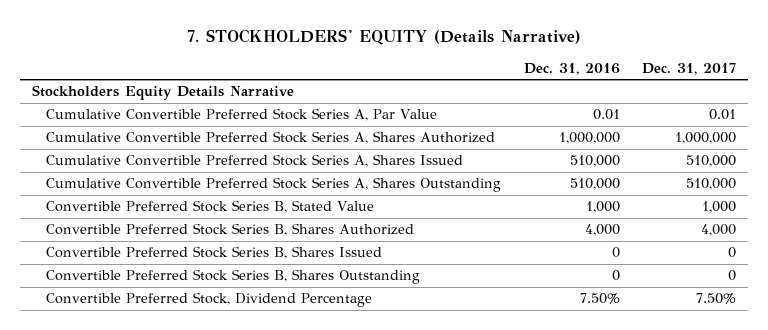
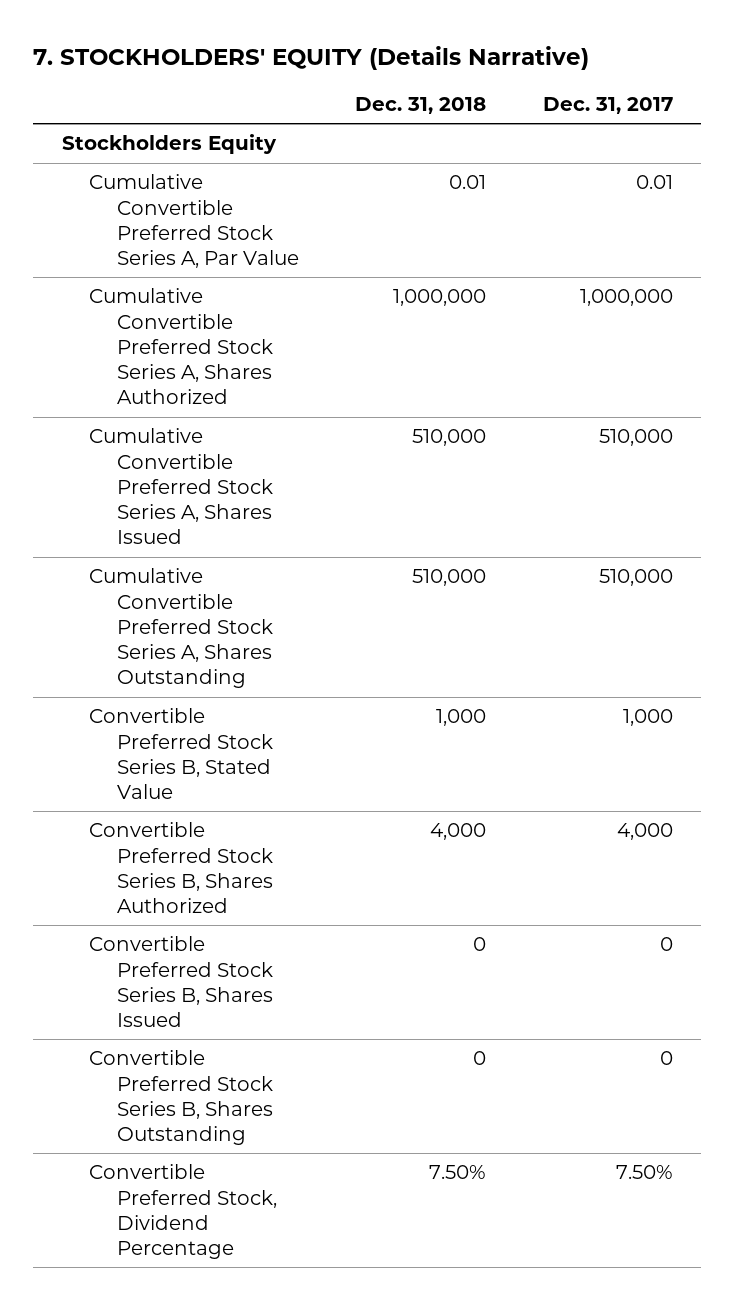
[523,62,620,75] Dec. 31, 2016 -> none
none -> [355,97,487,115] Dec. 31, 2018
[31,85,294,101] Stockholders Equity Details Narrative -> [61,134,277,155] Stockholders Equity

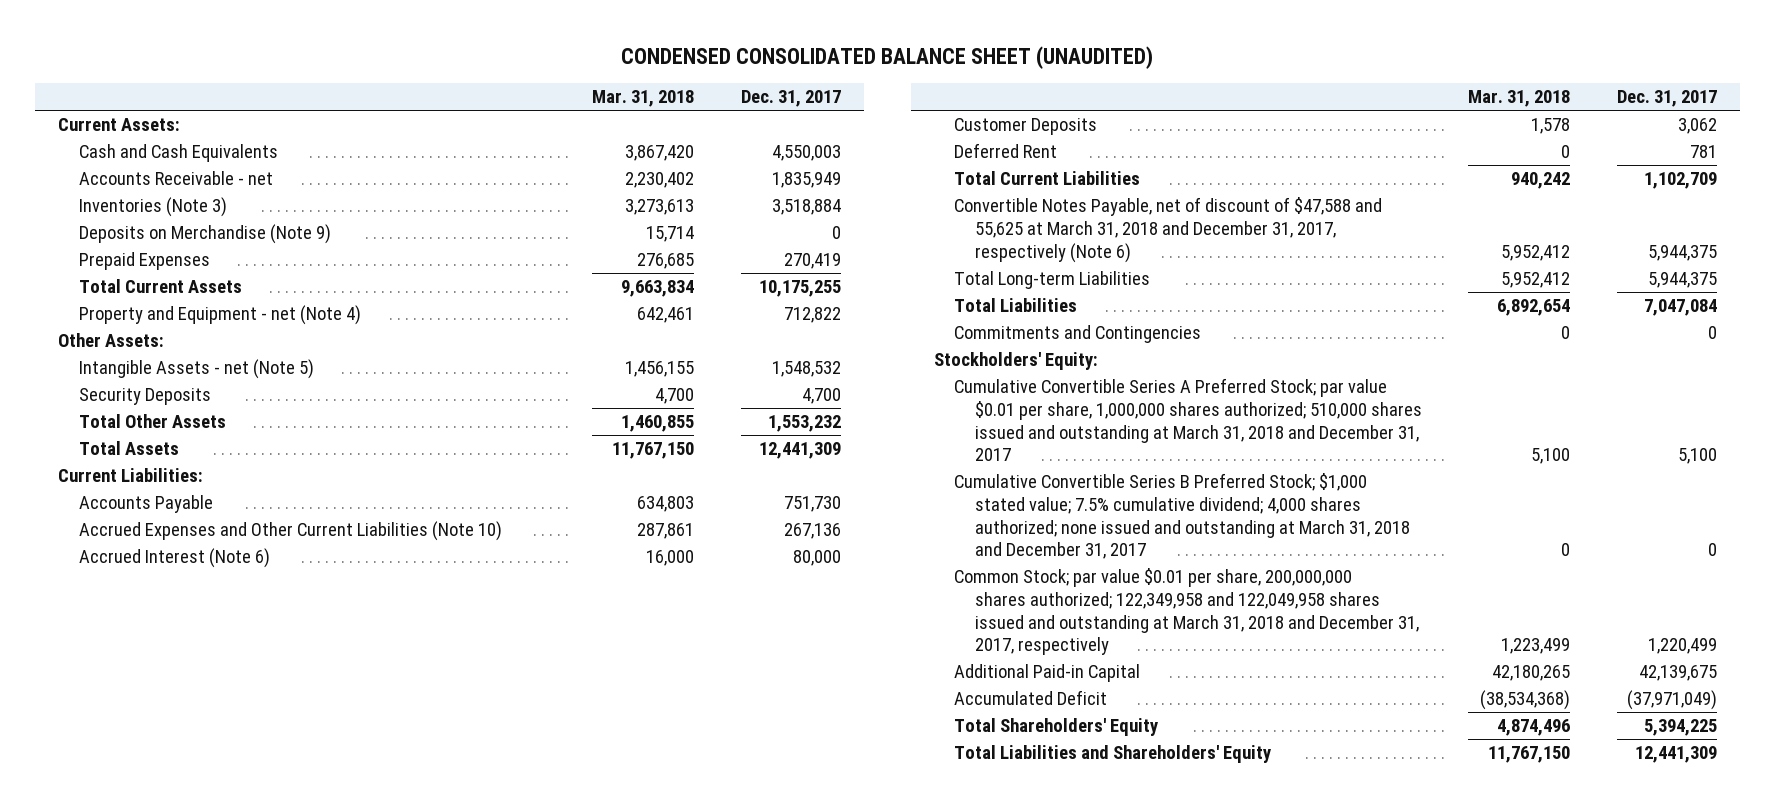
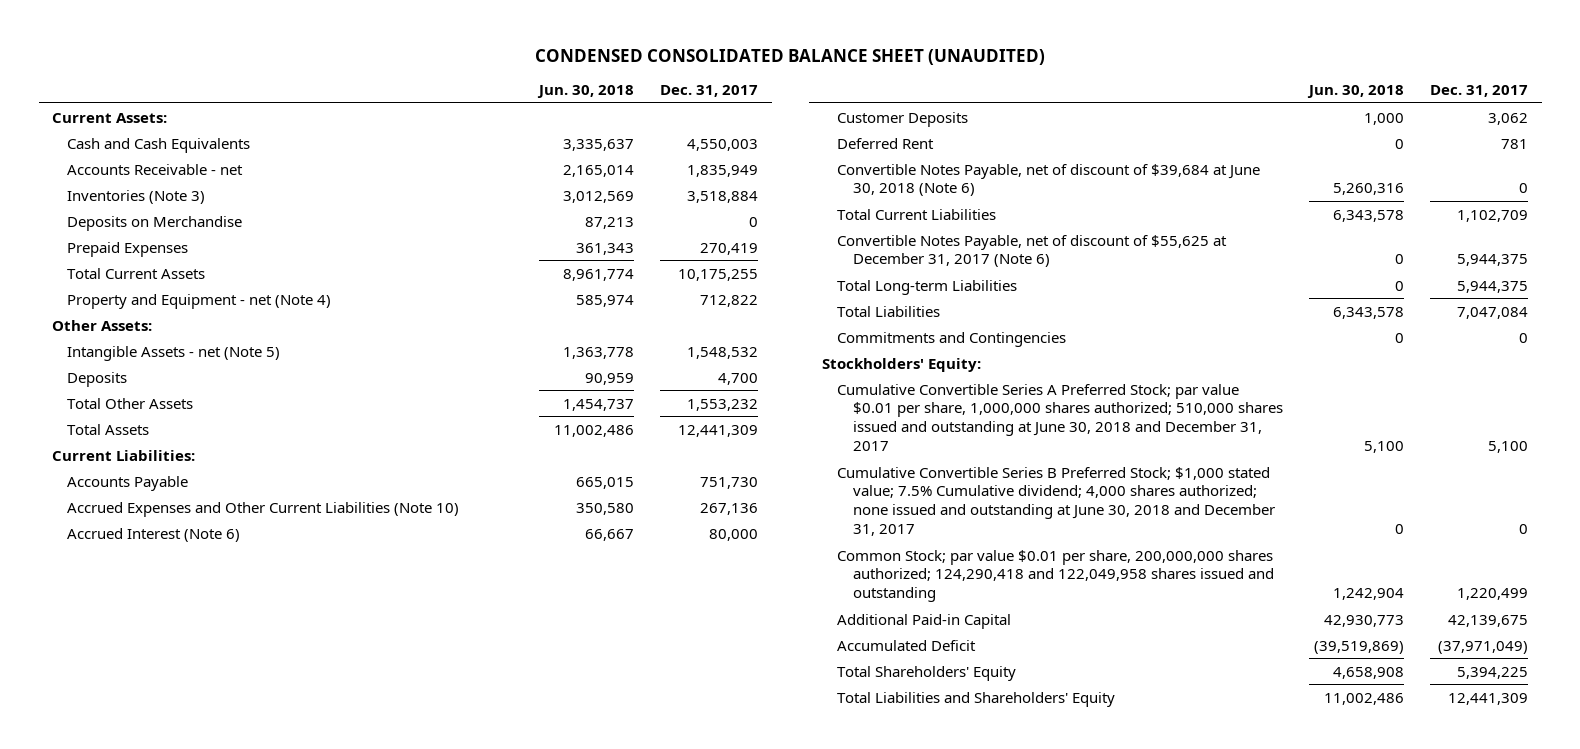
[592,90,695,108] Mar. 31, 2018 -> none
none -> [537,84,635,98] Jun. 30, 2018
[78,224,331,245] Deposits on Merchandise (Note 9) -> [67,215,243,231] Deposits on Merchandise
[78,388,211,406] Security Deposits -> [67,371,128,387] Deposits
none -> [837,163,1261,197] Convertible Notes Payable, net of discount of $39,684 at June 30, 2018 (Note 6)
[954,197,1383,263] Convertible Notes Payable, net of discount of $47,588 and 55,625 at March 31, 2018 and December 31, 2017, respectively (Note 6) -> [837,234,1228,268] Convertible Notes Payable, net of discount of $55,625 at December 31, 2017 (Note 6)
[954,378,1422,462] Cumulative Convertible Series A Preferred Stock; par value $0.01 per share, 1,000,000 shares authorized; 510,000 shares issued and outstanding at March 31, 2018 and December 31, 2017 -> [837,383,1283,451] Cumulative Convertible Series A Preferred Stock; par value $0.01 per share, 1,000,000 shares authorized; 510,000 shares issued and outstanding at June 30, 2018 and December 31, 2017
[954,473,1410,560] Cumulative Convertible Series B Preferred Stock; $1,000 stated value; 7.5% cumulative dividend; 4,000 shares authorized; none issued and outstanding at March 31, 2018 and December 31, 2017 -> [837,466,1275,536] Cumulative Convertible Series B Preferred Stock; $1,000 stated value; 7.5% Cumulative dividend; 4,000 shares authorized; none issued and outstanding at June 30, 2018 and December 31, 2017
[954,568,1419,656] Common Stock; par value $0.01 per share, 200,000,000 shares authorized; 122,349,958 and 122,049,958 shares issued and outstanding at March 31, 2018 and December 31, 2017, respectively -> [837,549,1274,603] Common Stock; par value $0.01 per share, 200,000,000 shares authorized; 124,290,418 and 122,049,958 shares issued and outstanding

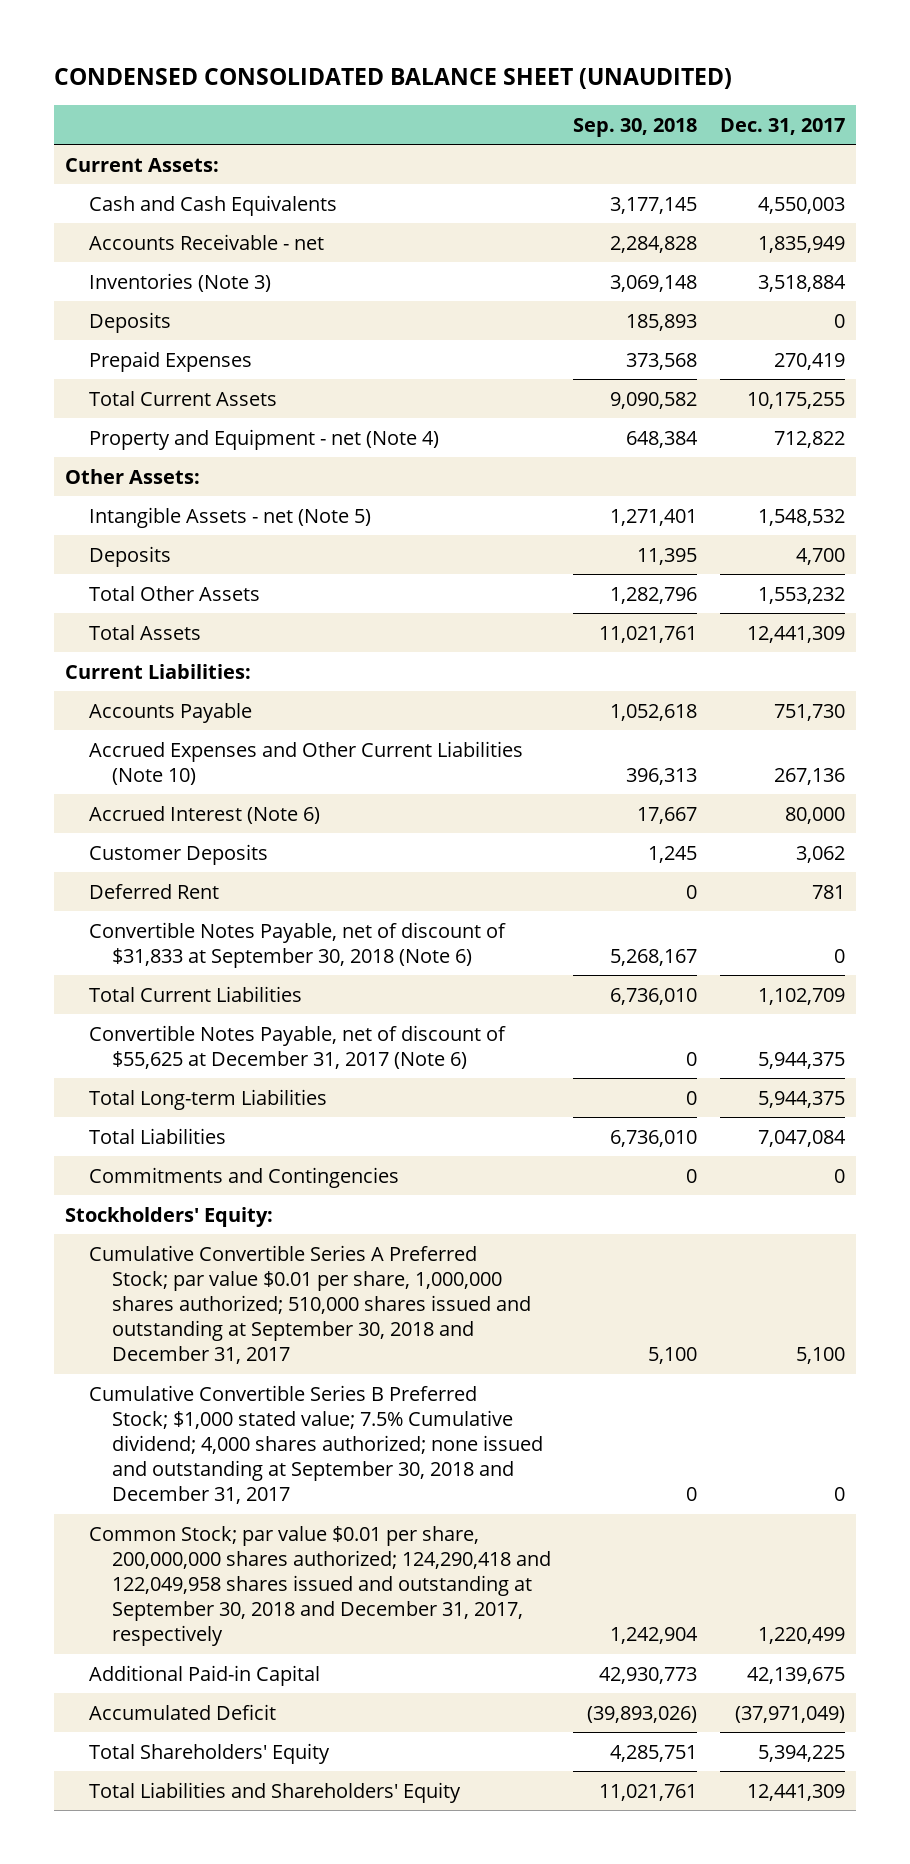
[537,84,635,98] Jun. 30, 2018 -> none
none -> [573,117,698,137] Sep. 30, 2018
[67,215,243,231] Deposits on Merchandise -> none
none -> [88,311,171,333] Deposits
[837,163,1261,197] Convertible Notes Payable, net of discount of $39,684 at June 30, 2018 (Note 6) -> [88,921,506,968] Convertible Notes Payable, net of discount of $31,833 at September 30, 2018 (Note 6)
[837,383,1283,451] Cumulative Convertible Series A Preferred Stock; par value $0.01 per share, 1,000,000 shares authorized; 510,000 shares issued and outstanding at June 30, 2018 and December 31, 2017 -> [88,1244,532,1365] Cumulative Convertible Series A Preferred Stock; par value $0.01 per share, 1,000,000 shares authorized; 510,000 shares issued and outstanding at September 30, 2018 and December 31, 2017
[837,466,1275,536] Cumulative Convertible Series B Preferred Stock; $1,000 stated value; 7.5% Cumulative dividend; 4,000 shares authorized; none issued and outstanding at June 30, 2018 and December 31, 2017 -> [88,1384,544,1505] Cumulative Convertible Series B Preferred Stock; $1,000 stated value; 7.5% Cumulative dividend; 4,000 shares authorized; none issued and outstanding at September 30, 2018 and December 31, 2017
[837,549,1274,603] Common Stock; par value $0.01 per share, 200,000,000 shares authorized; 124,290,418 and 122,049,958 shares issued and outstanding -> [88,1525,552,1647] Common Stock; par value $0.01 per share, 200,000,000 shares authorized; 124,290,418 and 122,049,958 shares issued and outstanding at September 30, 2018 and December 31, 2017, respectively

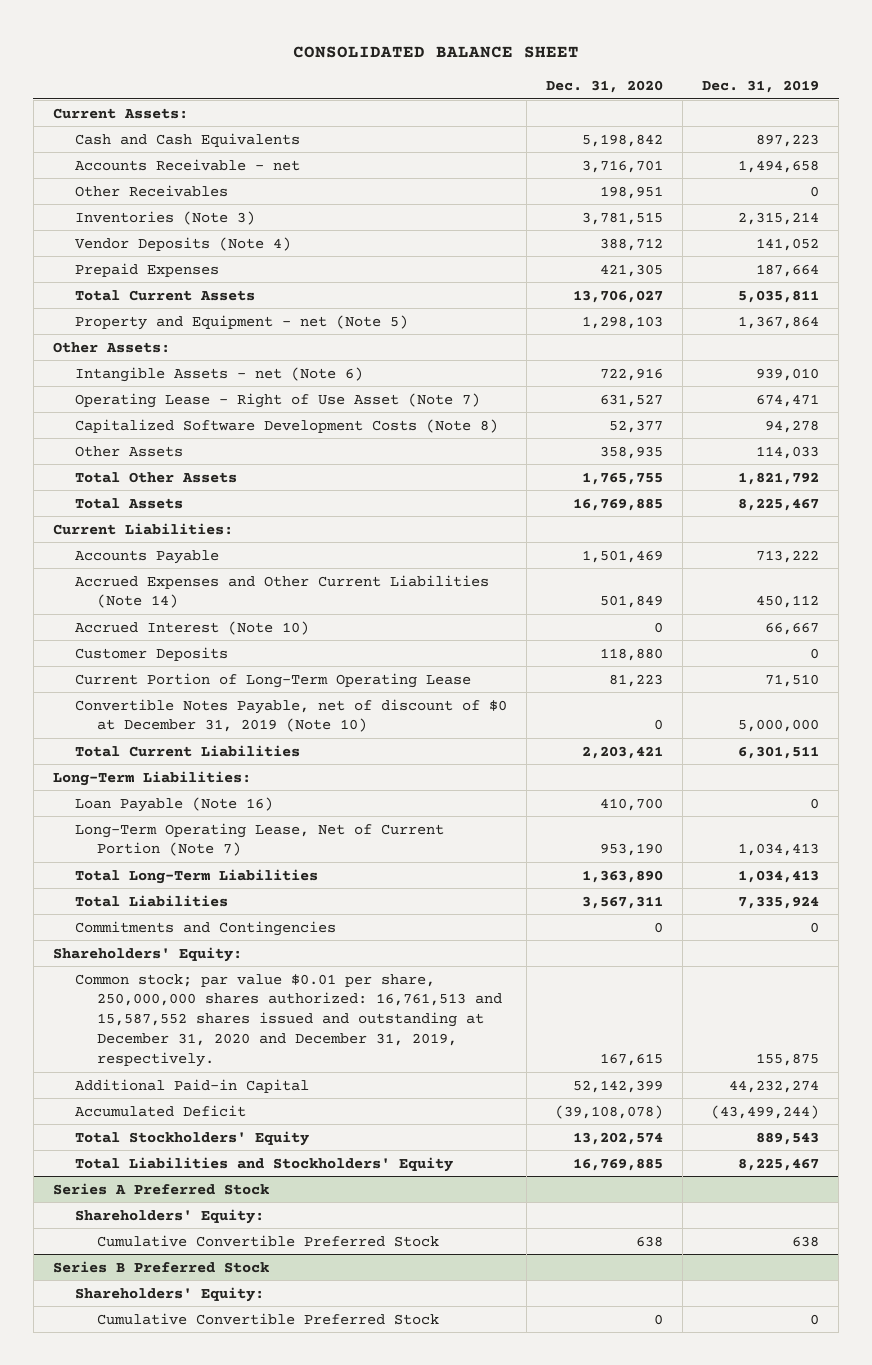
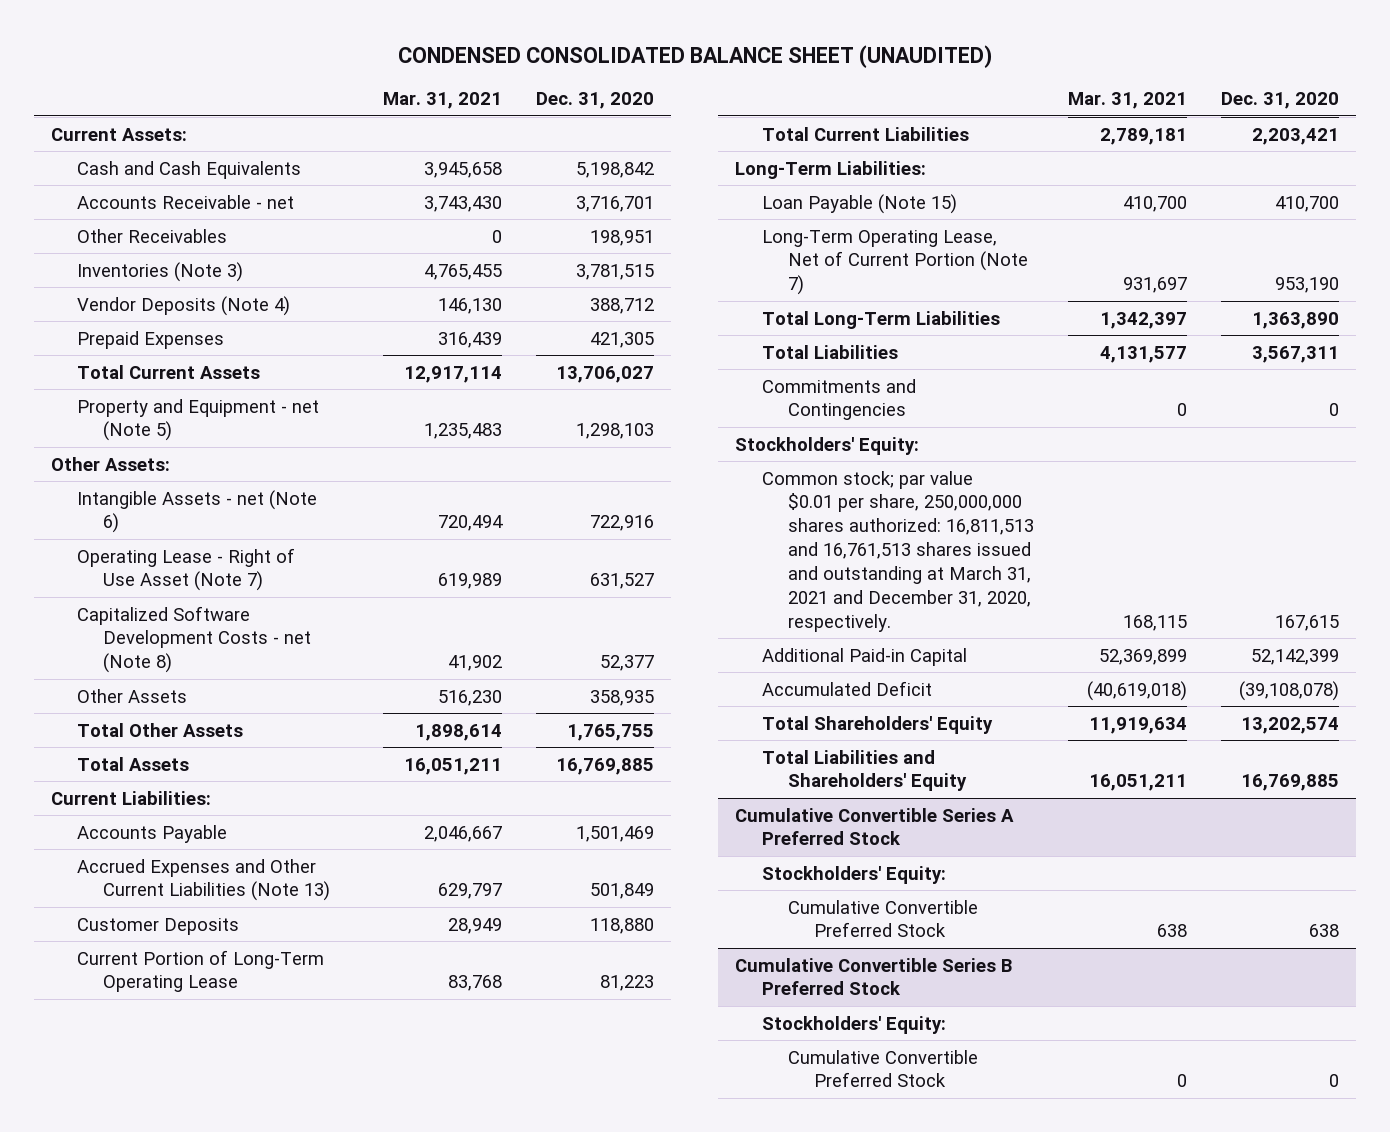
[293,46,580,59] CONSOLIDATED BALANCE SHEET -> [397,45,992,69] CONDENSED CONSOLIDATED BALANCE SHEET (UNAUDITED)
[702,80,820,94] Dec. 31, 2019 -> none
none -> [383,92,503,110] Mar. 31, 2021
[74,418,498,433] Capitalized Software Development Costs (Note 8) -> [77,605,312,674] Capitalized Software Development Costs - net (Note 8)
[74,620,309,635] Accrued Interest (Note 10) -> none
[74,574,489,609] Accrued Expenses and Other Current Liabilities (Note 14) -> [77,858,331,902] Accrued Expenses and Other Current Liabilities (Note 13)
[74,698,507,733] Convertible Notes Payable, net of discount of $0 at December 31, 2019 (Note 10) -> none
[74,796,273,812] Loan Payable (Note 16) -> [761,193,957,214] Loan Payable (Note 15)
[52,946,242,962] Shareholders' Equity: -> [735,436,920,455] Stockholders' Equity:
[74,973,503,1067] Common stock; par value $0.01 per share, 250,000,000 shares authorized: 16,761,513 and 15,587,552 shares issued and outstanding at December 31, 2020 and December 31, 2019, respectively. -> [761,470,1034,632] Common stock; par value $0.01 per share, 250,000,000 shares authorized: 16,811,513 and 16,761,513 shares issued and outstanding at March 31, 2021 and December 31, 2020, respectively.
[74,1130,309,1146] Total Stockholders' Equity -> [761,715,993,734] Total Shareholders' Equity
[74,1156,453,1172] Total Liabilities and Stockholders' Equity -> [761,749,967,792] Total Liabilities and Shareholders' Equity
[52,1182,269,1195] Series A Preferred Stock -> [735,807,1015,846] Cumulative Convertible Series A Preferred Stock
[74,1208,264,1224] Shareholders' Equity: -> [761,865,946,884] Stockholders' Equity:
[52,1260,269,1273] Series B Preferred Stock -> [735,957,1013,996] Cumulative Convertible Series B Preferred Stock
[74,1286,264,1302] Shareholders' Equity: -> [761,1015,946,1034] Stockholders' Equity:

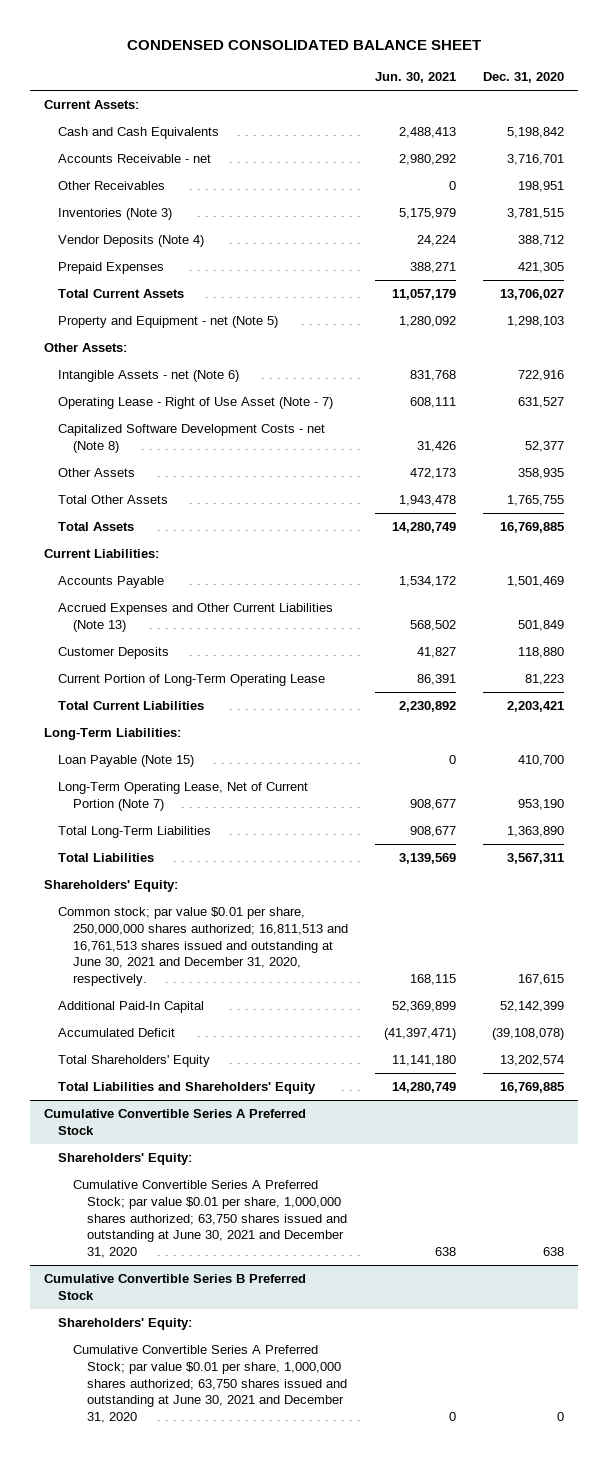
[397,45,992,69] CONDENSED CONSOLIDATED BALANCE SHEET (UNAUDITED) -> [126,40,481,51] CONDENSED CONSOLIDATED BALANCE SHEET
[383,92,503,110] Mar. 31, 2021 -> none
none -> [374,72,456,84] Jun. 30, 2021
[77,547,296,592] Operating Lease - Right of Use Asset (Note 7) -> [58,396,334,409] Operating Lease - Right of Use Asset (Note - 7)
[761,378,916,421] Commitments and Contingencies -> none
[735,436,920,455] Stockholders' Equity: -> [43,879,178,892] Shareholders' Equity:
[761,470,1034,632] Common stock; par value $0.01 per share, 250,000,000 shares authorized: 16,811,513 and 16,761,513 shares issued and outstanding at March 31, 2021 and December 31, 2020, respectively. -> [58,906,348,987] Common stock; par value $0.01 per share, 250,000,000 shares authorized; 16,811,513 and 16,761,513 shares issued and outstanding at June 30, 2021 and December 31, 2020, respectively.
[761,647,967,666] Additional Paid-in Capital -> [58,1000,205,1013] Additional Paid-In Capital
[761,865,946,884] Stockholders' Equity: -> [58,1152,193,1165] Shareholders' Equity:
[787,899,978,938] Cumulative Convertible Preferred Stock -> [72,1179,348,1259] Cumulative Convertible Series A Preferred Stock; par value $0.01 per share, 1,000,000 shares authorized; 63,750 shares issued and outstanding at June 30, 2021 and December 31, 2020
[761,1015,946,1034] Stockholders' Equity: -> [58,1317,193,1330] Shareholders' Equity:
[787,1049,978,1088] Cumulative Convertible Preferred Stock -> [72,1344,348,1424] Cumulative Convertible Series A Preferred Stock; par value $0.01 per share, 1,000,000 shares authorized; 63,750 shares issued and outstanding at June 30, 2021 and December 31, 2020

